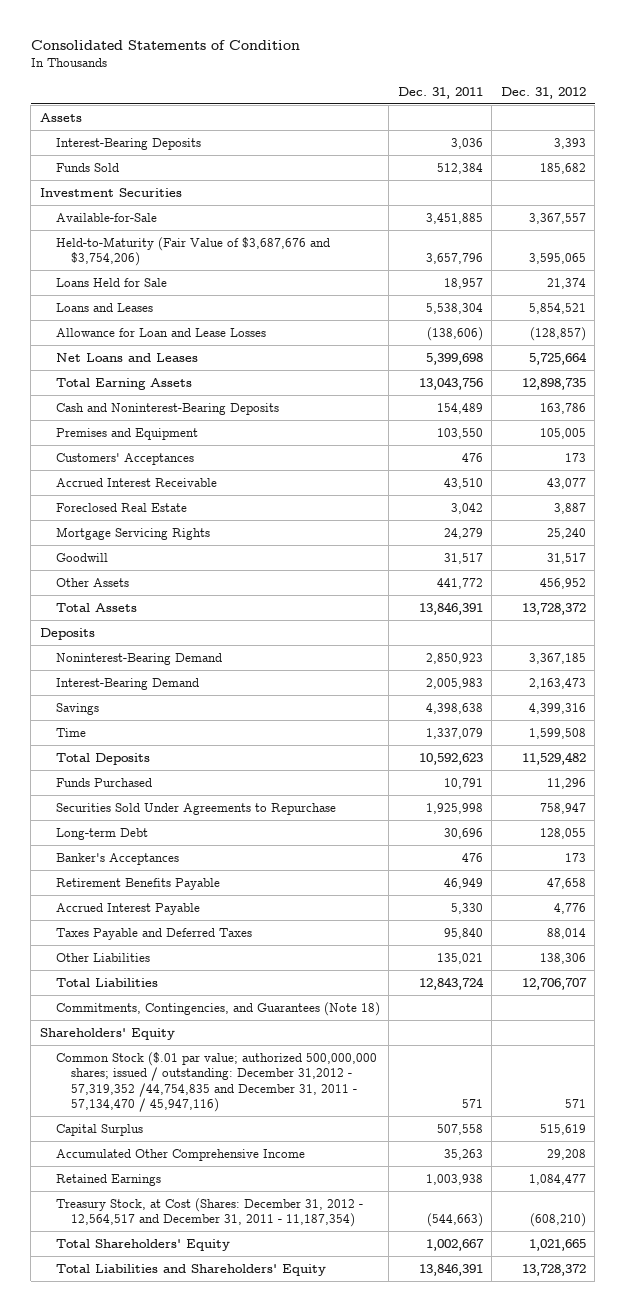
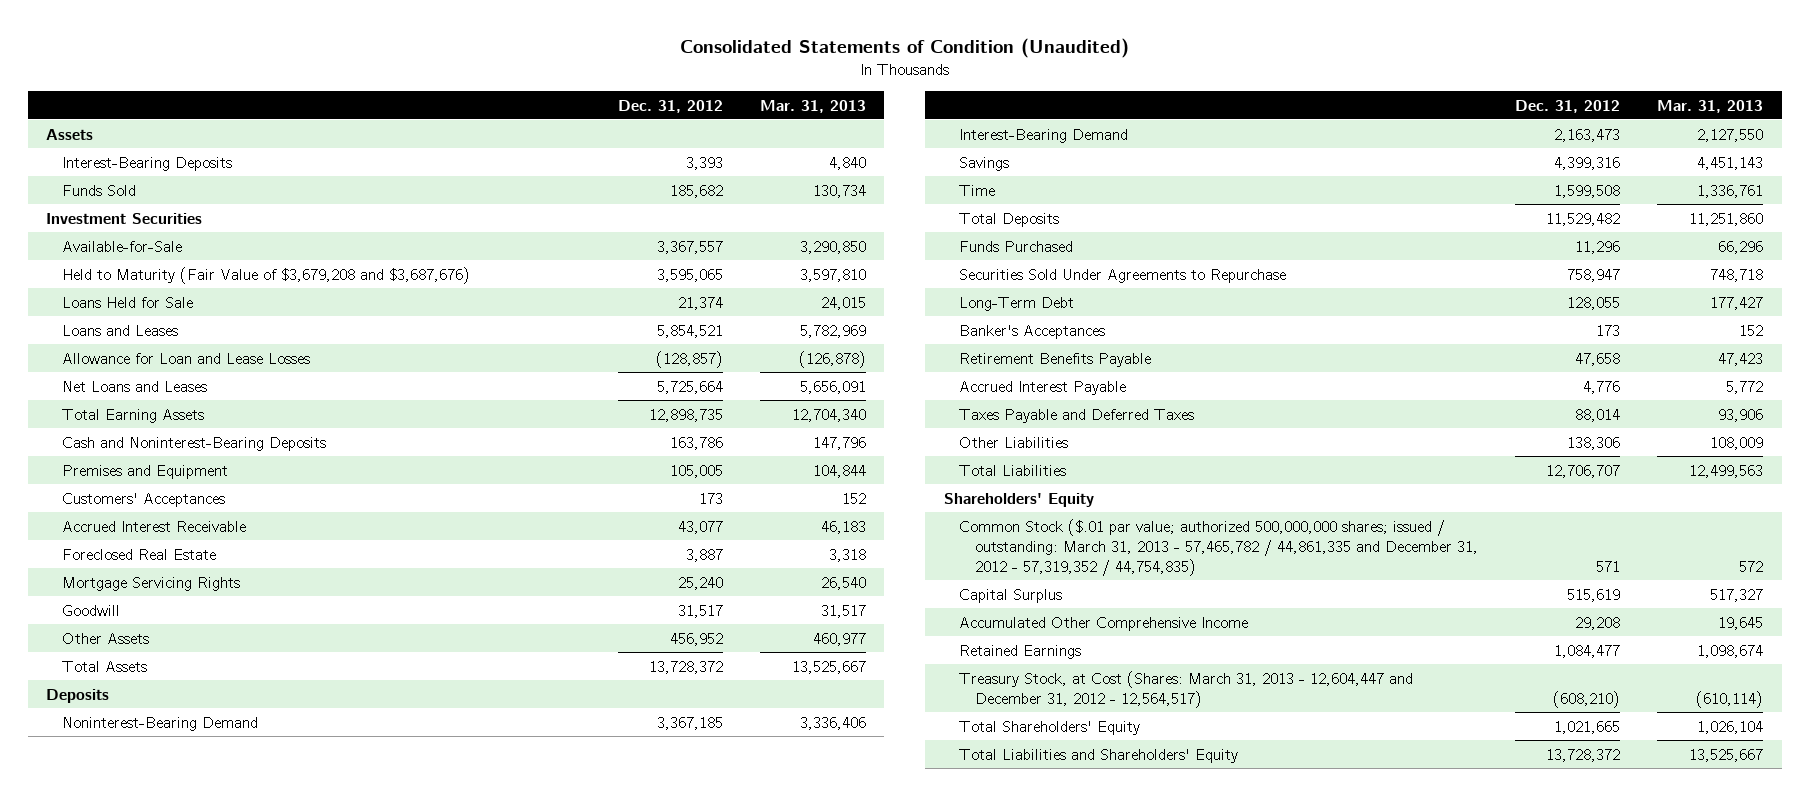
[30,40,300,51] Consolidated Statements of Condition -> [679,38,1129,59] Consolidated Statements of Condition (Unaudited)
[397,86,483,99] Dec. 31, 2011 -> none
none -> [759,99,866,113] Mar. 31, 2013
[55,236,330,267] Held-to-Maturity (Fair Value of $3,687,676 and $3,754,206) -> [62,266,471,284] Held to Maturity (Fair Value of $3,679,208 and $3,687,676)
[55,827,148,840] Long-term Debt -> [959,296,1075,311] Long-Term Debt
[55,1001,380,1016] Commitments, Contingencies, and Guarantees (Note 18) -> none
[55,1051,377,1113] Common Stock ($.01 par value; authorized 500,000,000 shares; issued / outstanding: December 31,2012 - 57,319,352 /44,754,835 and December 31, 2011 - 57,134,470 / 45,947,116) -> [959,518,1478,576] Common Stock ($.01 par value; authorized 500,000,000 shares; issued / outstanding: March 31, 2013 - 57,465,782 / 44,861,335 and December 31, 2012 - 57,319,352 / 44,754,835)
[55,1197,363,1228] Treasury Stock, at Cost (Shares: December 31, 2012 - 12,564,517 and December 31, 2011 - 11,187,354) -> [959,670,1414,708] Treasury Stock, at Cost (Shares: March 31, 2013 - 12,604,447 and December 31, 2012 - 12,564,517)

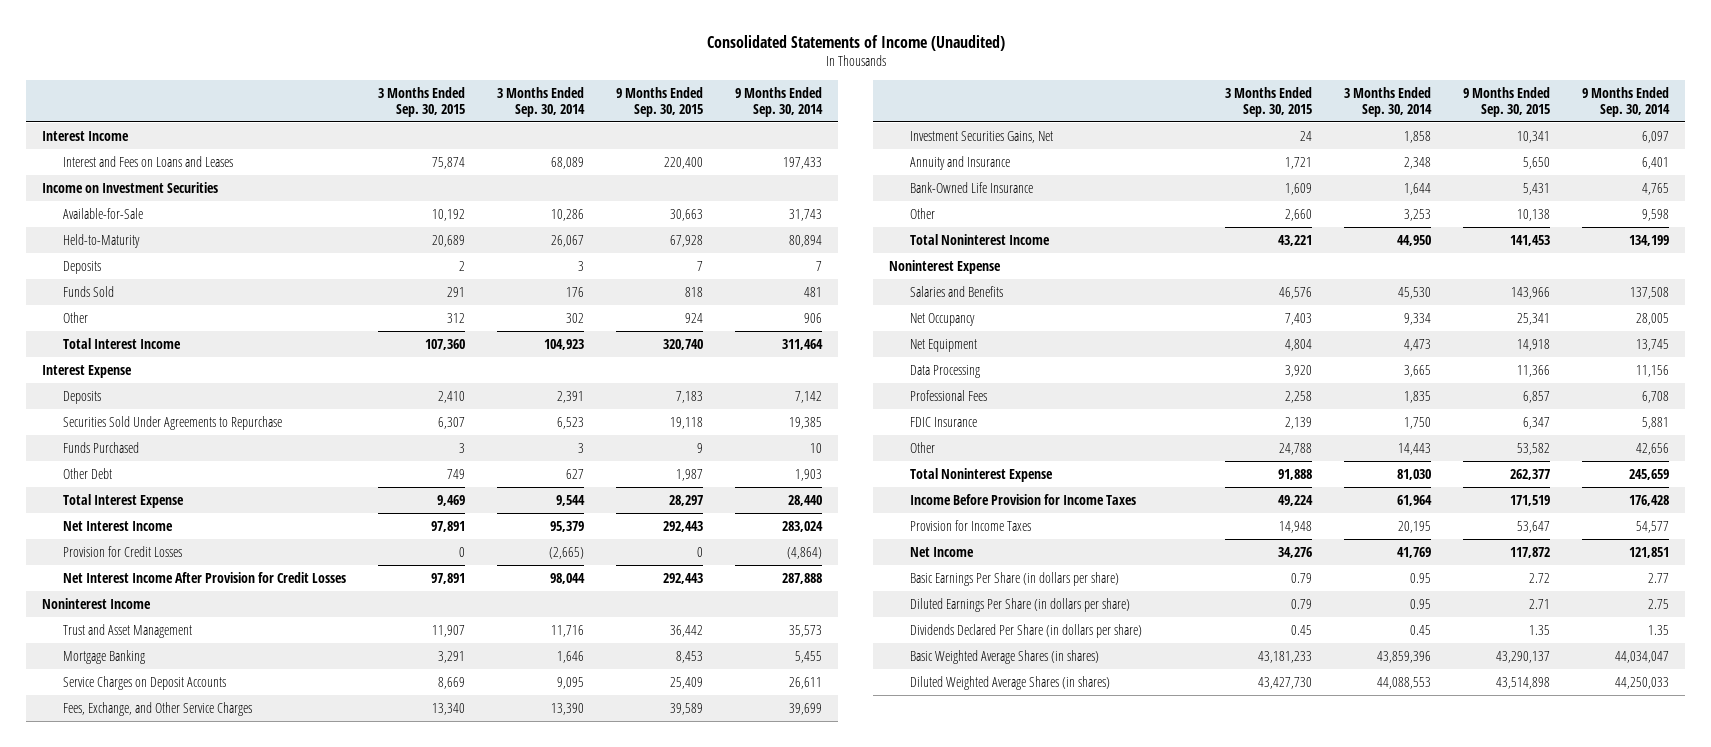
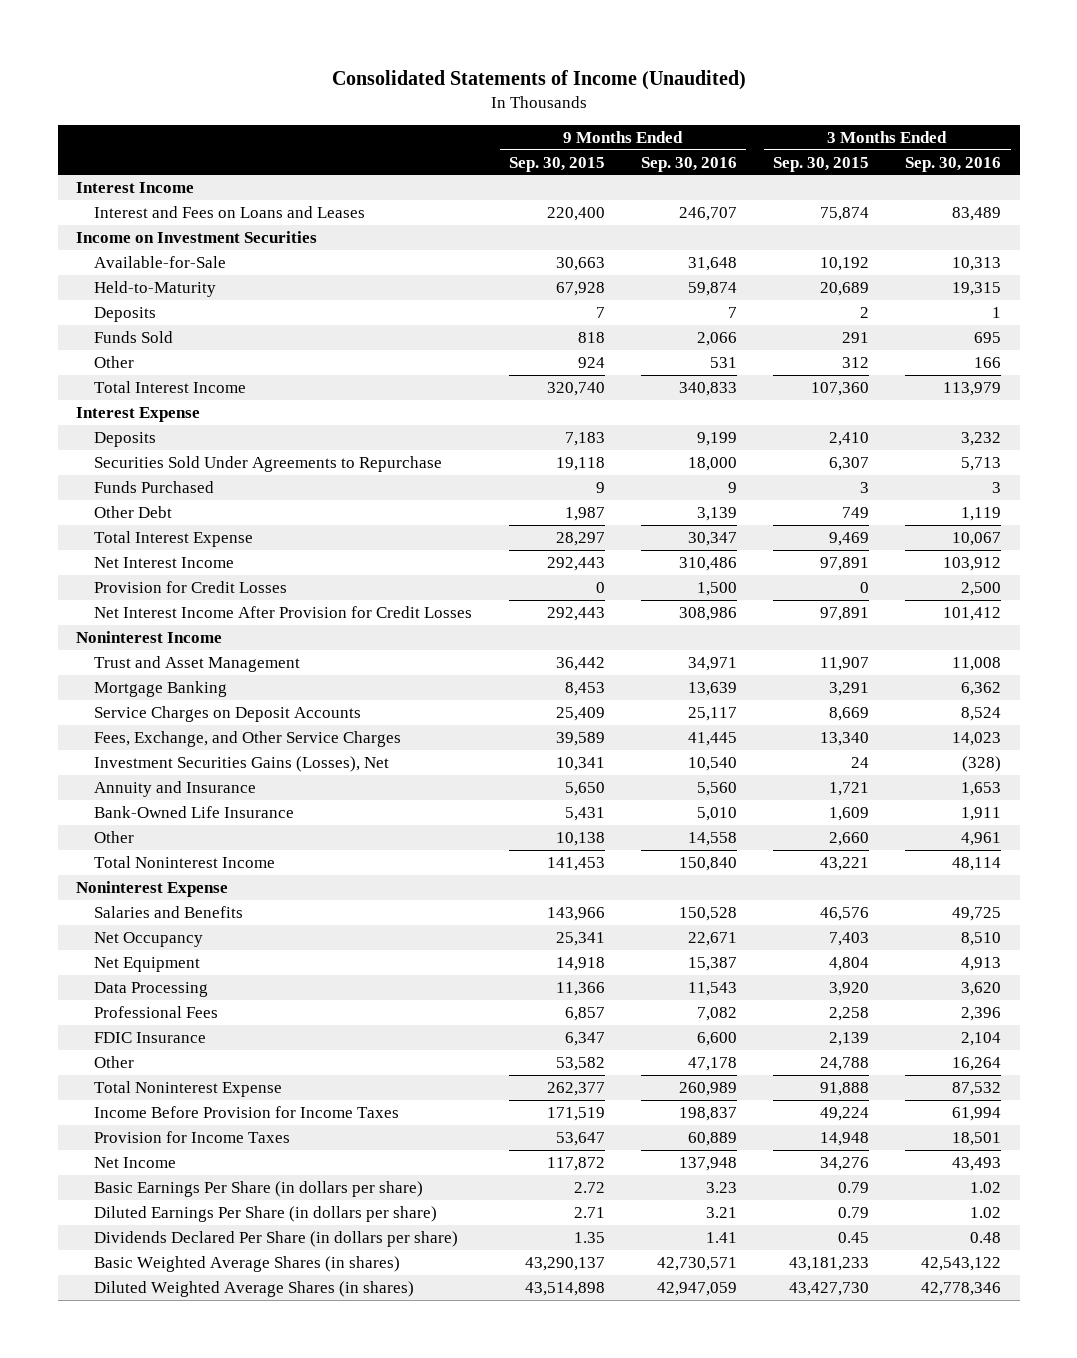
[497,86,586,117] 3 Months Ended Sep. 30, 2014 -> none
[735,86,824,117] 9 Months Ended Sep. 30, 2014 -> none
none -> [640,156,737,172] Sep. 30, 2016
none -> [905,156,1002,172] Sep. 30, 2016
[909,130,1053,143] Investment Securities Gains, Net -> [94,755,390,772] Investment Securities Gains (Losses), Net

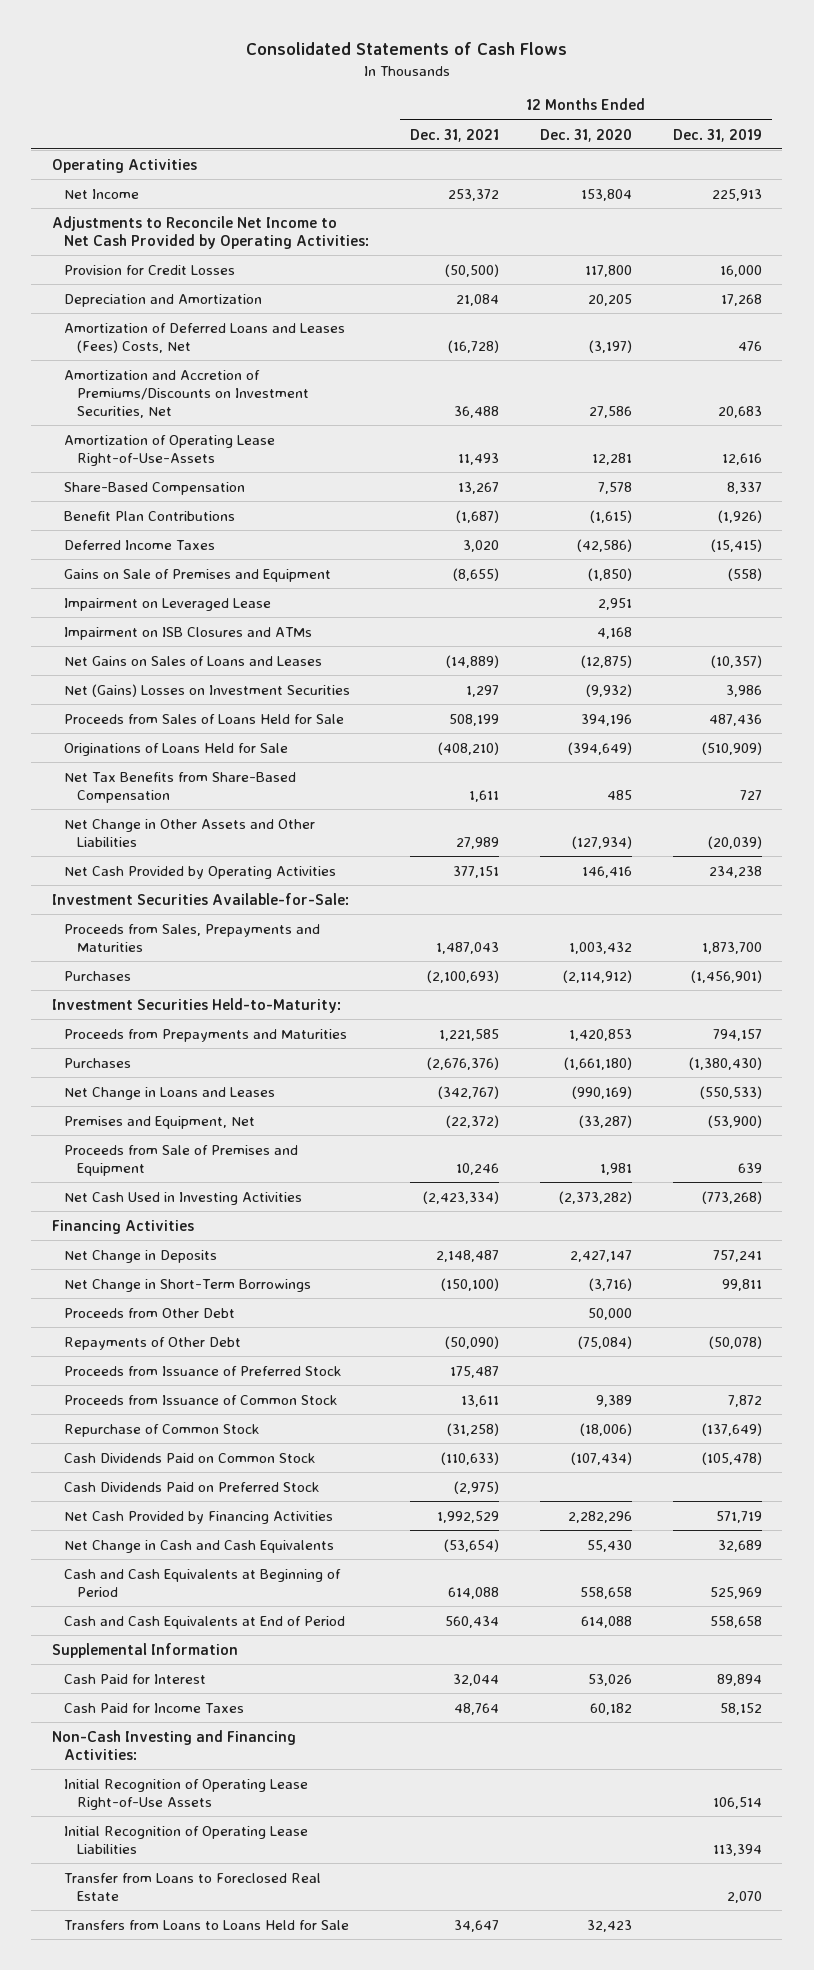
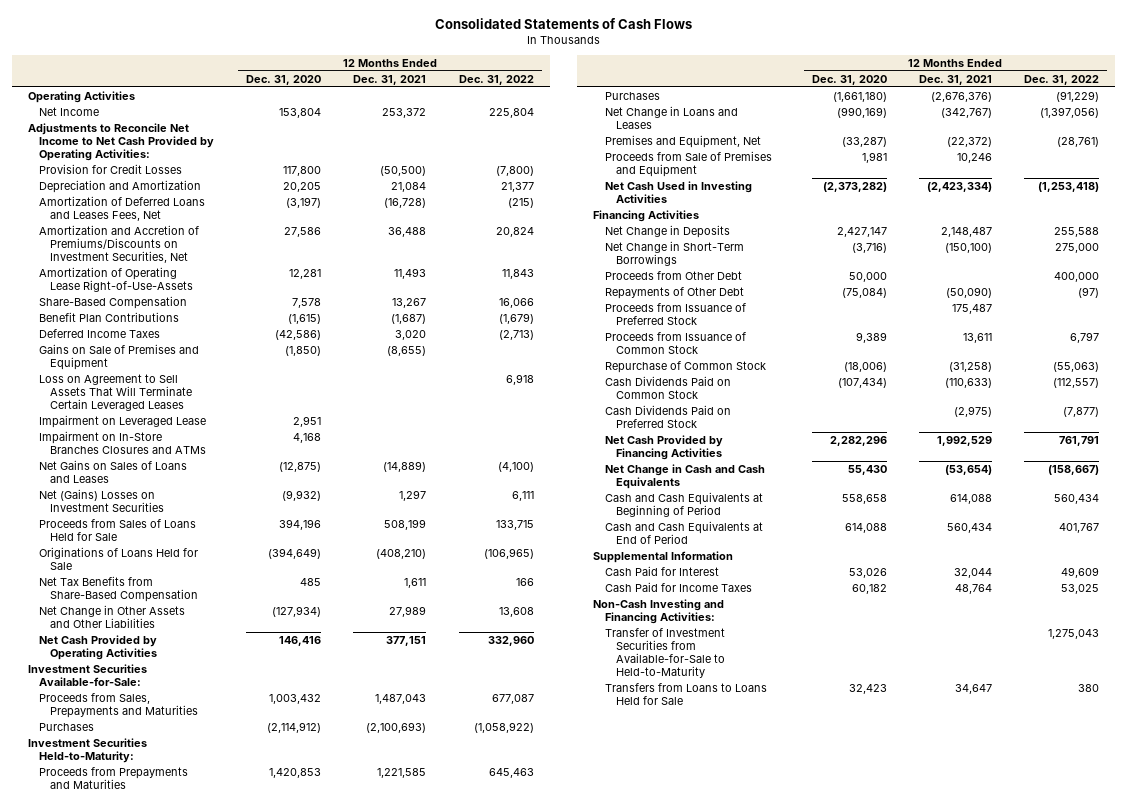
[672,128,762,142] Dec. 31, 2019 -> none
none -> [458,74,534,85] Dec. 31, 2022
[64,322,346,353] Amortization of Deferred Loans and Leases (Fees) Costs, Net -> [38,195,205,222] Amortization of Deferred Loans and Leases Fees, Net
none -> [38,373,193,412] Loss on Agreement to Sell Assets That Will Terminate Certain Leveraged Leases
[64,626,313,640] Impairment on ISB Closures and ATMs -> [38,430,207,455] Impairment on In-Store Branches Closures and ATMs
[64,1778,309,1810] Initial Recognition of Operating Lease Right-of-Use Assets -> none
[64,1825,309,1854] Initial Recognition of Operating Lease Liabilities -> none
[64,1872,322,1901] Transfer from Loans to Foreclosed Real Estate -> none
none -> [604,627,725,679] Transfer of Investment Securities from Available-for-Sale to Held-to-Maturity

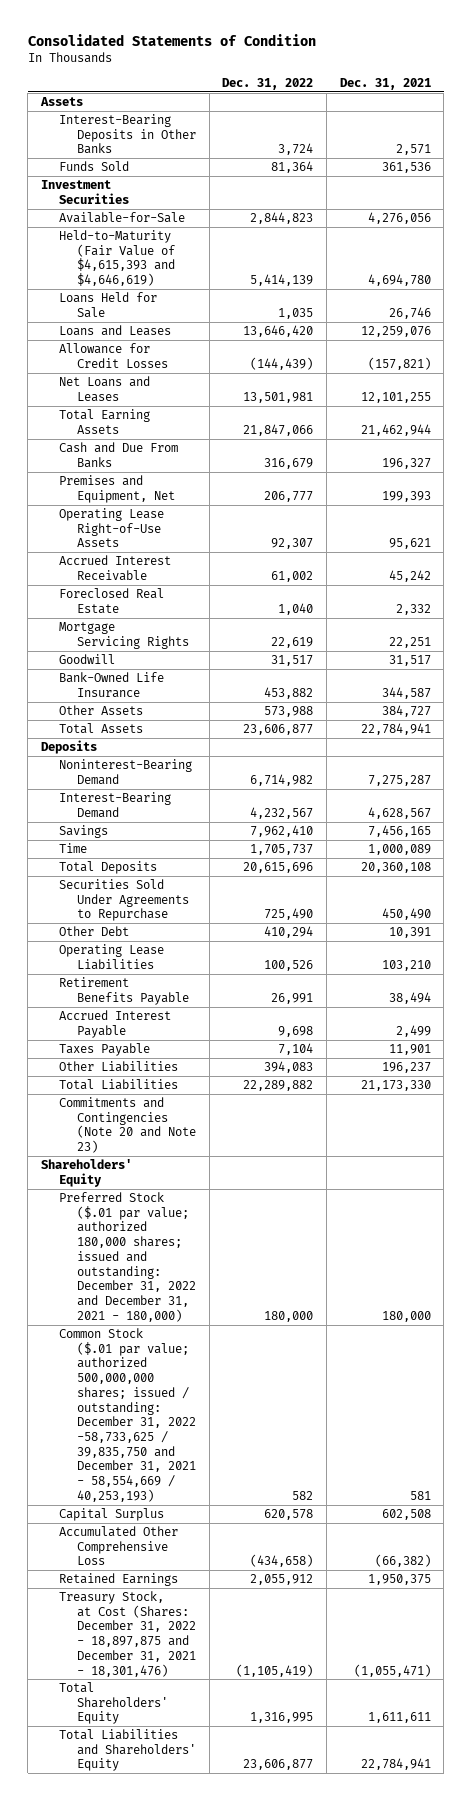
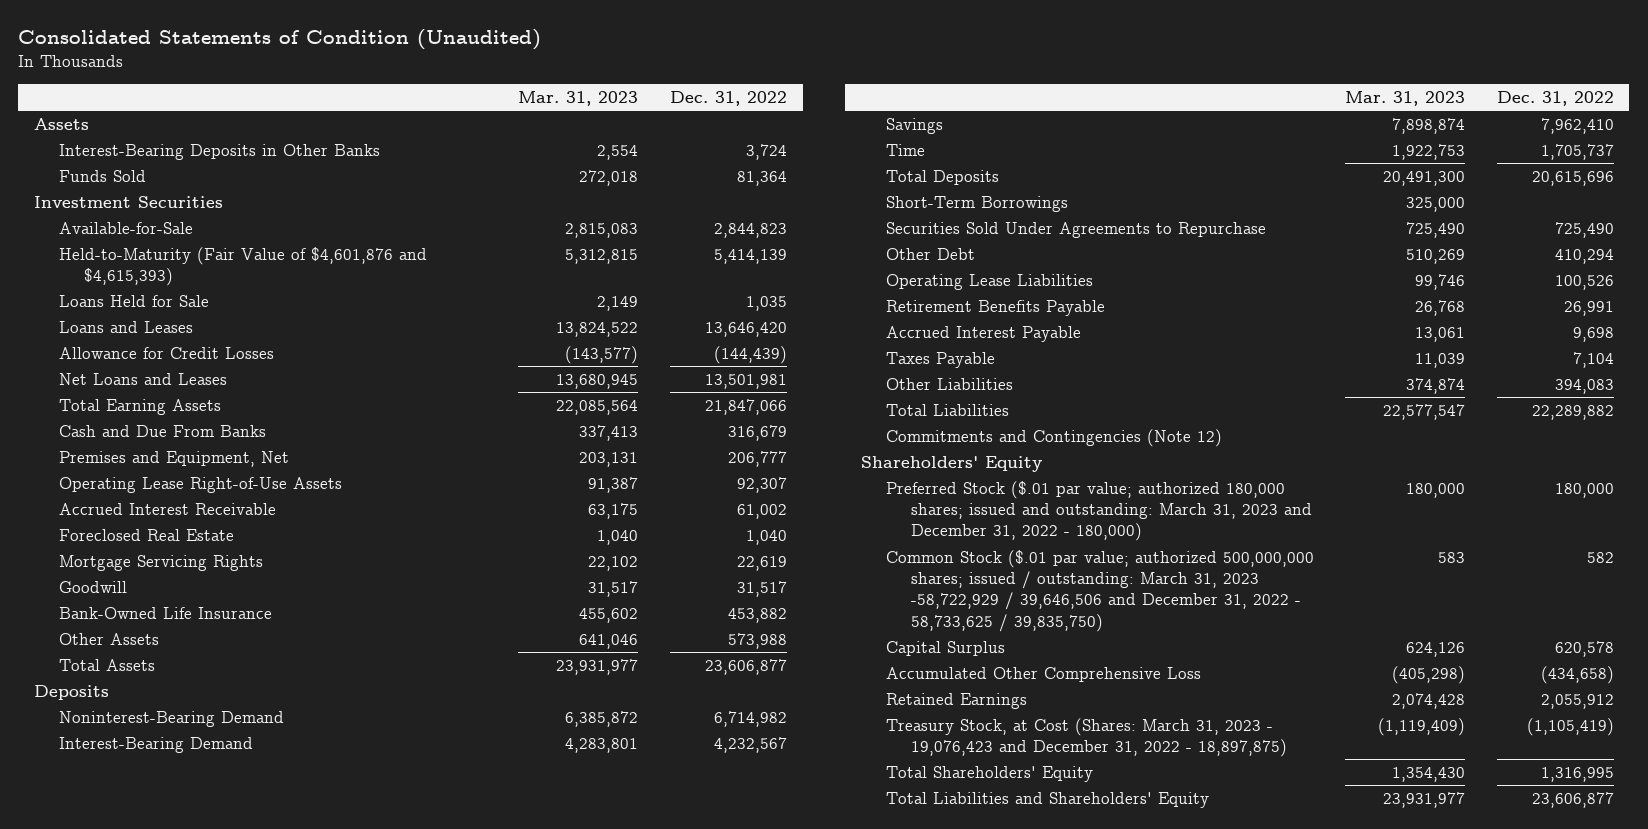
[27,34,316,47] Consolidated Statements of Condition -> [18,29,542,51] Consolidated Statements of Condition (Unaudited)
[339,78,431,91] Dec. 31, 2021 -> none
none -> [518,91,639,107] Mar. 31, 2023
[58,230,176,287] Held-to-Maturity (Fair Value of $4,615,393 and $4,646,619) -> [58,246,427,287] Held-to-Maturity (Fair Value of $4,601,876 and $4,615,393)
none -> [885,195,1068,212] Short-Term Borrowings
[58,1097,197,1154] Commitments and Contingencies (Note 20 and Note 23) -> [885,428,1222,447] Commitments and Contingencies (Note 12)
[58,1192,197,1322] Preferred Stock ($.01 par value; authorized 180,000 shares; issued and outstanding: December 31, 2022 and December 31, 2021 - 180,000) -> [885,480,1313,542] Preferred Stock ($.01 par value; authorized 180,000 shares; issued and outstanding: March 31, 2023 and December 31, 2022 - 180,000)
[58,1328,197,1502] Common Stock ($.01 par value; authorized 500,000,000 shares; issued / outstanding: December 31, 2022 -58,733,625 / 39,835,750 and December 31, 2021 - 58,554,669 / 40,253,193) -> [885,549,1314,632] Common Stock ($.01 par value; authorized 500,000,000 shares; issued / outstanding: March 31, 2023 -58,722,929 / 39,646,506 and December 31, 2022 - 58,733,625 / 39,835,750)
[58,1591,197,1677] Treasury Stock, at Cost (Shares: December 31, 2022 - 18,897,875 and December 31, 2021 - 18,301,476) -> [885,717,1288,758] Treasury Stock, at Cost (Shares: March 31, 2023 - 19,076,423 and December 31, 2022 - 18,897,875)

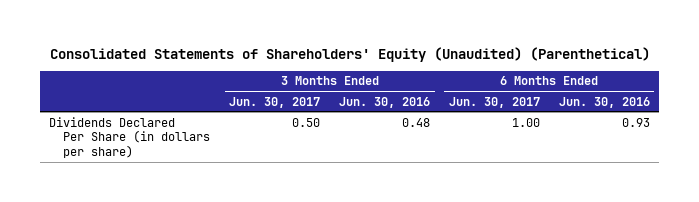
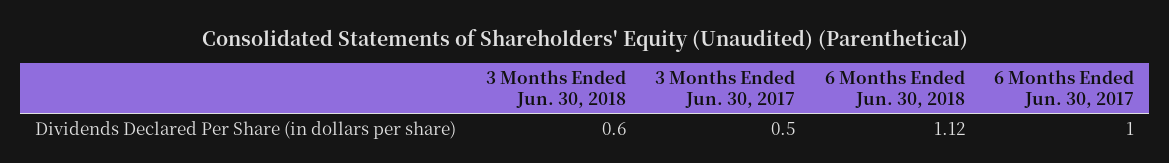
[339,96,431,108] Jun. 30, 2016 -> none
[558,96,650,108] Jun. 30, 2016 -> none
none -> [485,69,626,108] 3 Months Ended Jun. 30, 2018
none -> [824,69,965,108] 6 Months Ended Jun. 30, 2018
[292,117,321,127] 0.50 -> [771,121,796,135] 0.5
[511,117,540,127] 1.00 -> [1126,121,1135,135] 1

